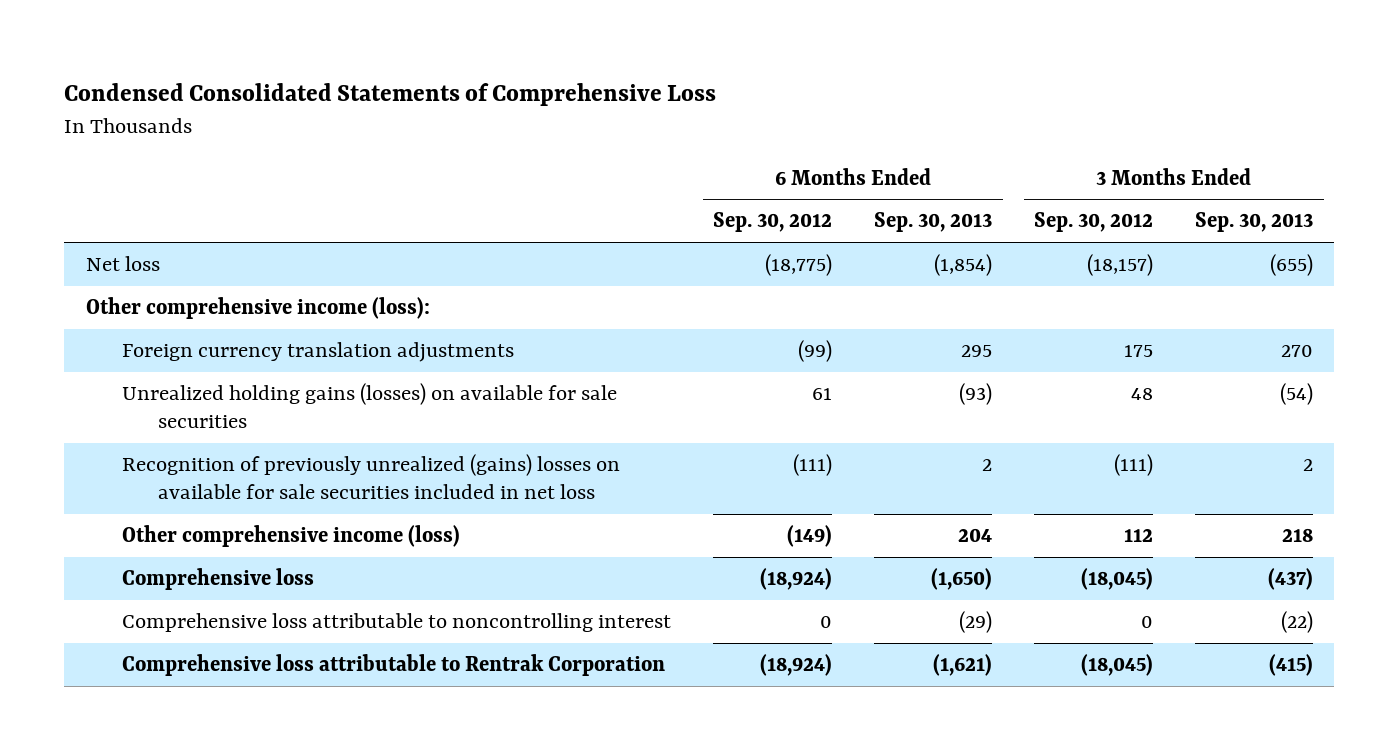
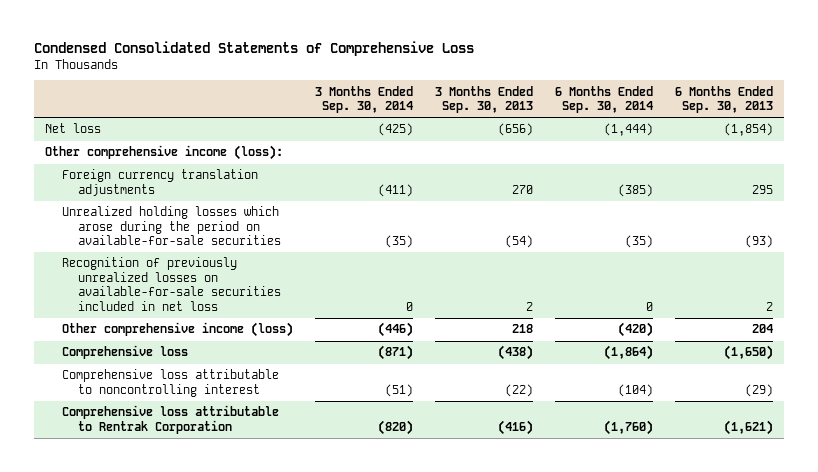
[713,212,833,233] Sep. 30, 2012 -> none
[1034,212,1154,233] Sep. 30, 2012 -> none
none -> [314,85,413,114] 3 Months Ended Sep. 30, 2014
none -> [554,85,653,114] 6 Months Ended Sep. 30, 2014
[1270,254,1314,277] (655) -> [497,123,533,137] (656)
[121,383,617,429] Unrealized holding gains (losses) on available for sale securities -> [61,206,282,246] Unrealized holding losses which arose during the period on available-for-sale securities
[121,454,620,500] Recognition of previously unrealized (gains) losses on available for sale securities included in net loss -> [61,257,282,311] Recognition of previously unrealized losses on available-for-sale securities included in net loss
[1268,568,1314,591] (437) -> [497,345,533,361] (438)
[1269,654,1314,677] (415) -> [497,419,533,435] (416)

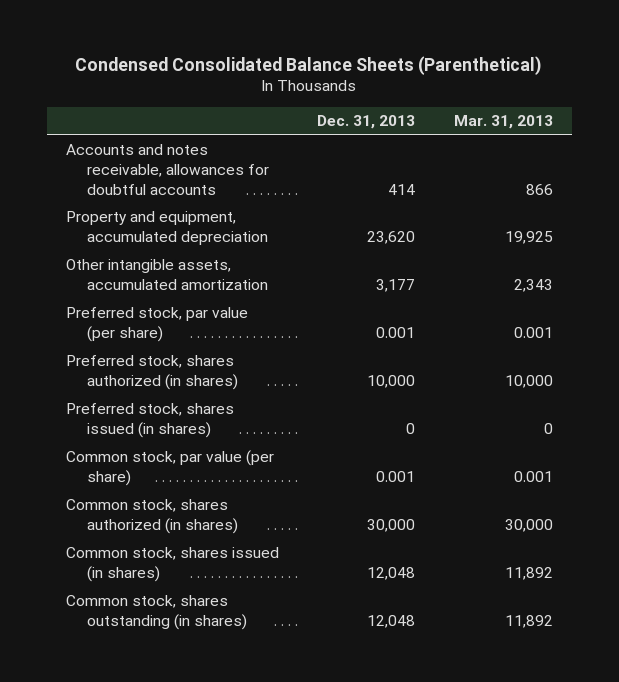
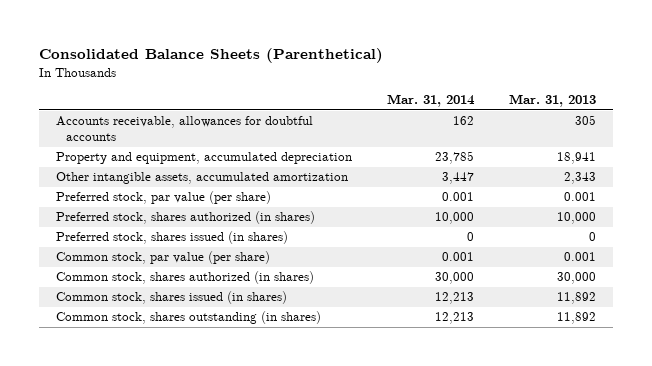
[75,55,543,75] Condensed Consolidated Balance Sheets (Parenthetical) -> [38,48,383,64] Consolidated Balance Sheets (Parenthetical)
[317,115,416,130] Dec. 31, 2013 -> none
none -> [386,94,475,108] Mar. 31, 2014
[65,144,270,195] Accounts and notes receivable, allowances for doubtful accounts -> [56,116,314,142] Accounts receivable, allowances for doubtful accounts
[525,183,553,195] 866 -> [574,115,596,126] 305
[504,231,553,245] 19,925 -> [556,152,596,165] 18,941

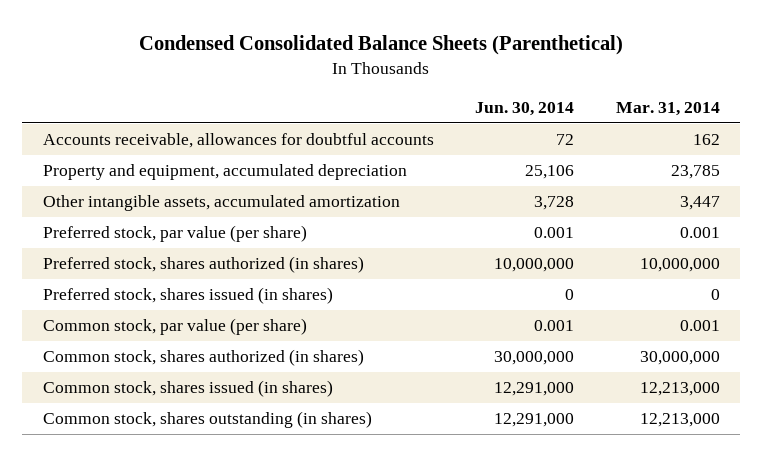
[38,48,383,64] Consolidated Balance Sheets (Parenthetical) -> [139,34,624,55] Condensed Consolidated Balance Sheets (Parenthetical)
[508,94,596,108] Mar. 31, 2013 -> none
none -> [475,101,575,116] Jun. 30, 2014
[434,212,474,225] 10,000 -> [639,258,720,273] 10,000,000
[434,272,474,285] 30,000 -> [639,351,720,366] 30,000,000
[434,292,474,305] 12,213 -> [639,382,720,397] 12,213,000
[434,312,474,325] 12,213 -> [639,413,720,428] 12,213,000

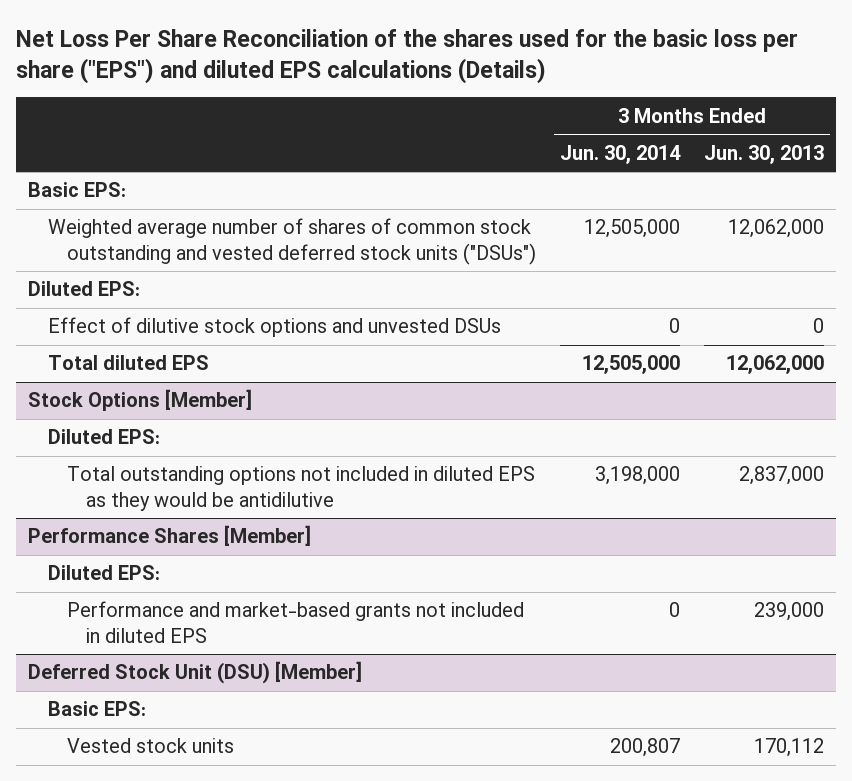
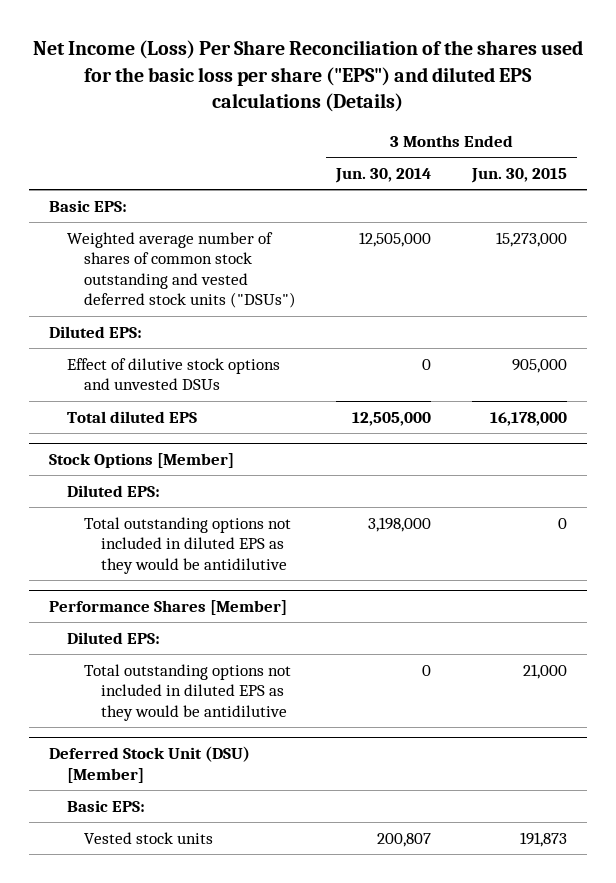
[16,28,799,84] Net Loss Per Share Reconciliation of the shares used for the basic loss per share ("EPS") and diluted EPS calculations (Details) -> [33,40,584,113] Net Income (Loss) Per Share Reconciliation of the shares used for the basic loss per share ("EPS") and diluted EPS calculations (Details)
[704,144,825,164] Jun. 30, 2013 -> none
none -> [470,168,567,184] Jun. 30, 2015
[66,601,524,643] Performance and market-based grants not included in diluted EPS -> none
none -> [83,663,291,721] Total outstanding options not included in diluted EPS as they would be antidilutive

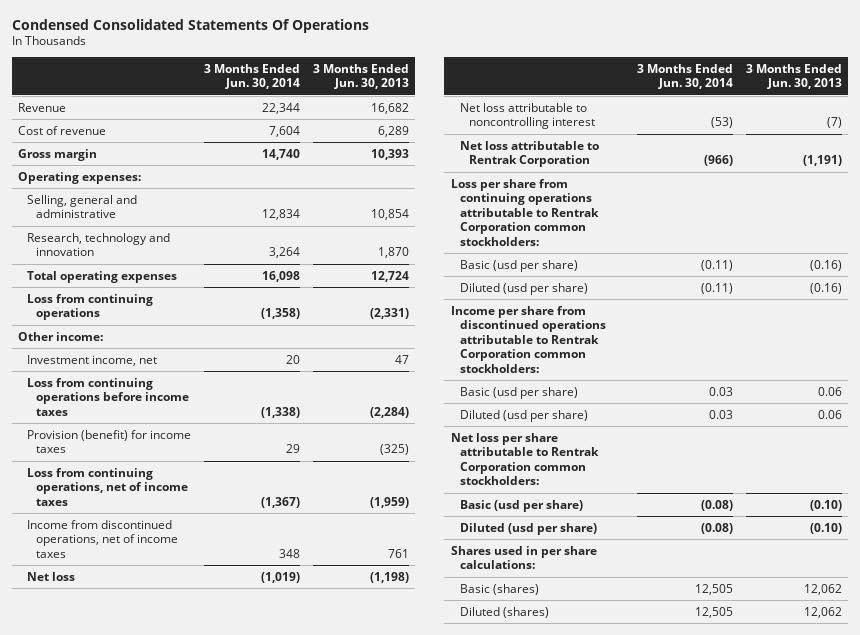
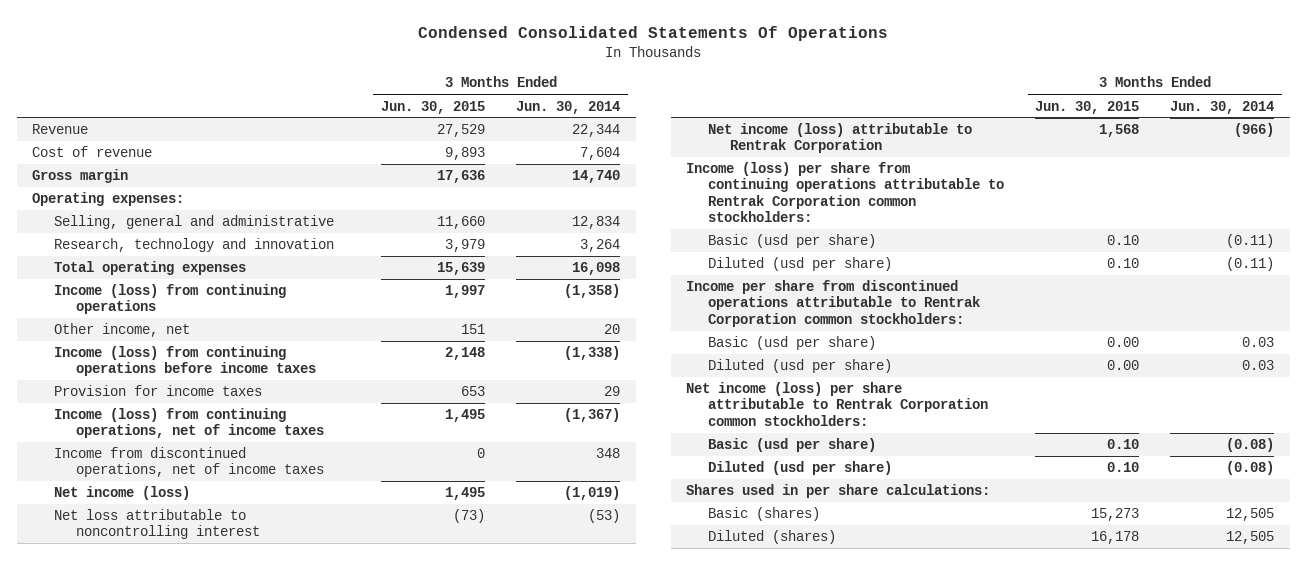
[312,63,409,90] 3 Months Ended Jun. 30, 2013 -> none
none -> [381,100,486,114] Jun. 30, 2015
[17,331,103,341] Other income: -> none
[27,293,154,321] Loss from continuing operations -> [53,284,286,315] Income (loss) from continuing operations
[27,354,158,366] Investment income, net -> [53,323,190,338] Other income, net
[27,377,190,416] Loss from continuing operations before income taxes -> [53,346,316,377] Income (loss) from continuing operations before income taxes
[27,429,192,454] Provision (benefit) for income taxes -> [53,385,262,397] Provision for income taxes
[27,467,189,506] Loss from continuing operations, net of income taxes -> [53,408,324,439] Income (loss) from continuing operations, net of income taxes
[27,571,76,581] Net loss -> [53,486,190,501] Net income (loss)
[459,140,599,168] Net loss attributable to Rentrak Corporation -> [708,123,973,154] Net income (loss) attributable to Rentrak Corporation
[450,178,599,247] Loss per share from continuing operations attributable to Rentrak Corporation common stockholders: -> [686,162,1005,223] Income (loss) per share from continuing operations attributable to Rentrak Corporation common stockholders:
[450,432,599,486] Net loss per share attributable to Rentrak Corporation common stockholders: -> [686,382,989,426] Net income (loss) per share attributable to Rentrak Corporation common stockholders:

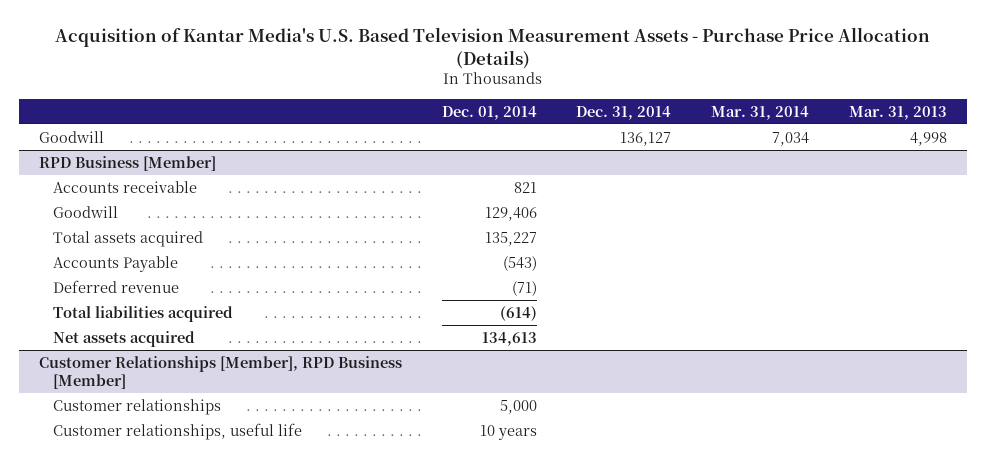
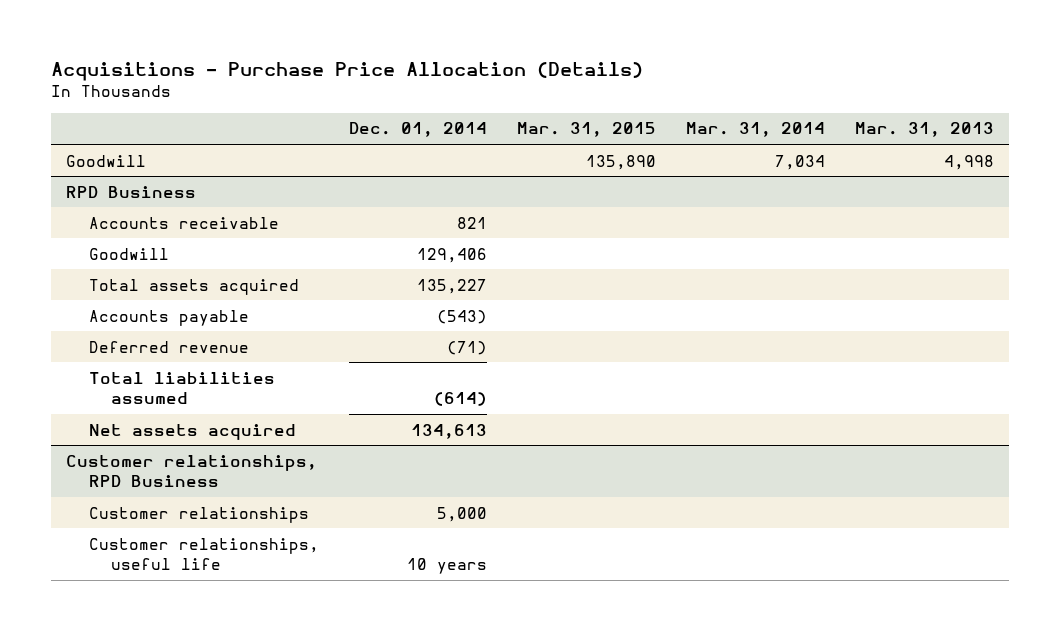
[54,26,930,69] Acquisition of Kantar Media's U.S. Based Television Measurement Assets - Purchase Price Allocation (Details) -> [51,61,644,81] Acquisitions - Purchase Price Allocation (Details)
[576,105,672,120] Dec. 31, 2014 -> none
none -> [516,122,656,138] Mar. 31, 2015
[38,155,216,171] RPD Business [Member] -> [66,185,197,198] RPD Business
[53,255,179,272] Accounts Payable -> [88,309,249,326] Accounts payable
[53,305,234,322] Total liabilities acquired -> [88,371,275,405] Total liabilities assumed
[38,355,402,389] Customer Relationships [Member], RPD Business [Member] -> [66,454,318,488] Customer relationships, RPD Business

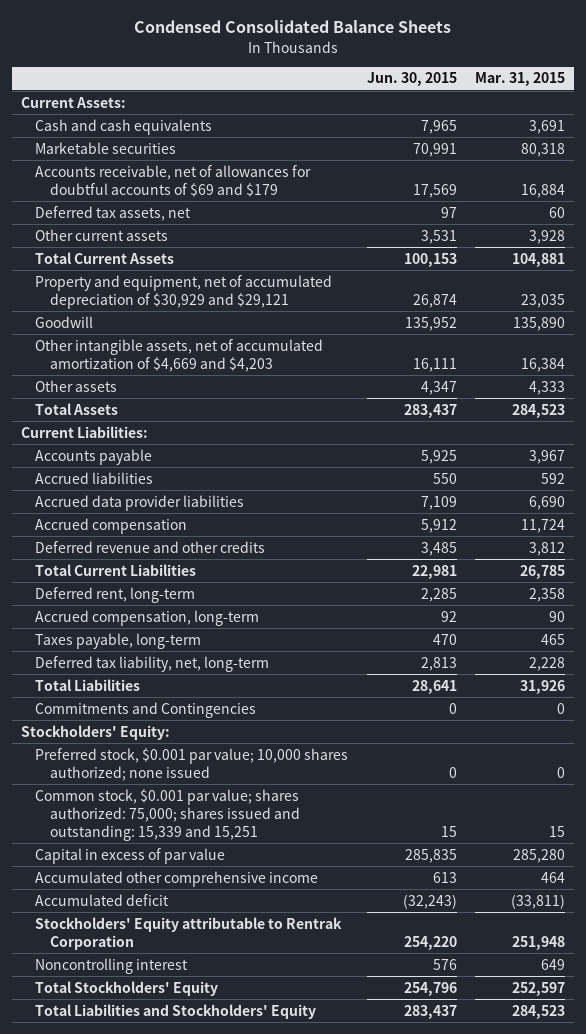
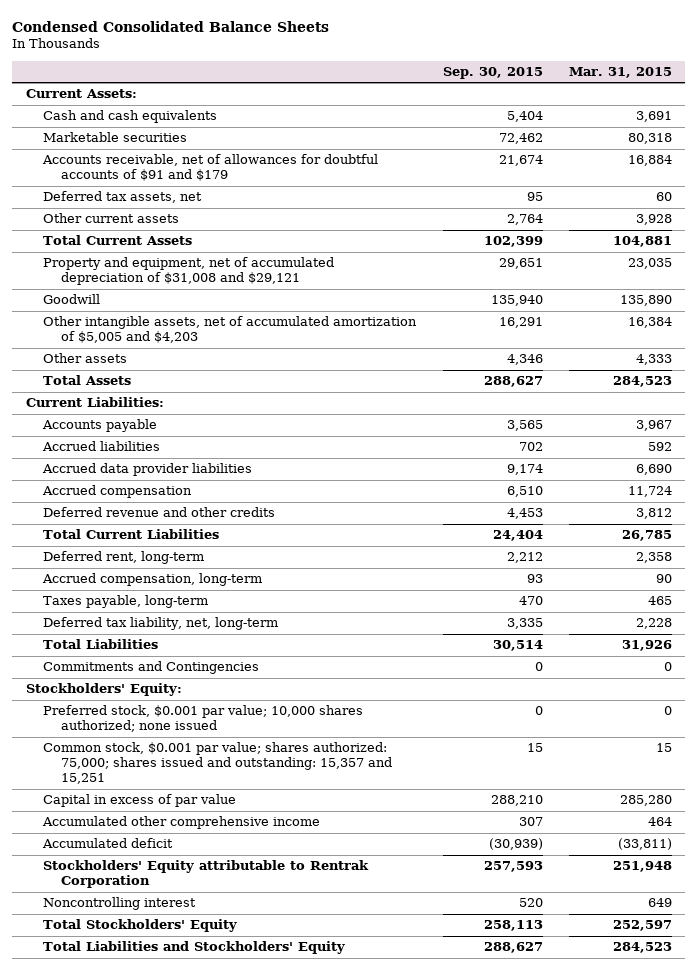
[366,72,457,87] Jun. 30, 2015 -> none
none -> [442,66,543,79] Sep. 30, 2015
[35,164,312,197] Accounts receivable, net of allowances for doubtful accounts of $69 and $179 -> [42,154,379,182] Accounts receivable, net of allowances for doubtful accounts of $91 and $179
[35,274,333,309] Property and equipment, net of accumulated depreciation of $30,929 and $29,121 -> [43,257,335,286] Property and equipment, net of accumulated depreciation of $31,008 and $29,121
[35,338,324,372] Other intangible assets, net of accumulated amortization of $4,669 and $4,203 -> [43,316,418,344] Other intangible assets, net of accumulated amortization of $5,005 and $4,203
[35,788,300,841] Common stock, $0.001 par value; shares authorized: 75,000; shares issued and outstanding: 15,339 and 15,251 -> [43,742,393,785] Common stock, $0.001 par value; shares authorized: 75,000; shares issued and outstanding: 15,357 and 15,251

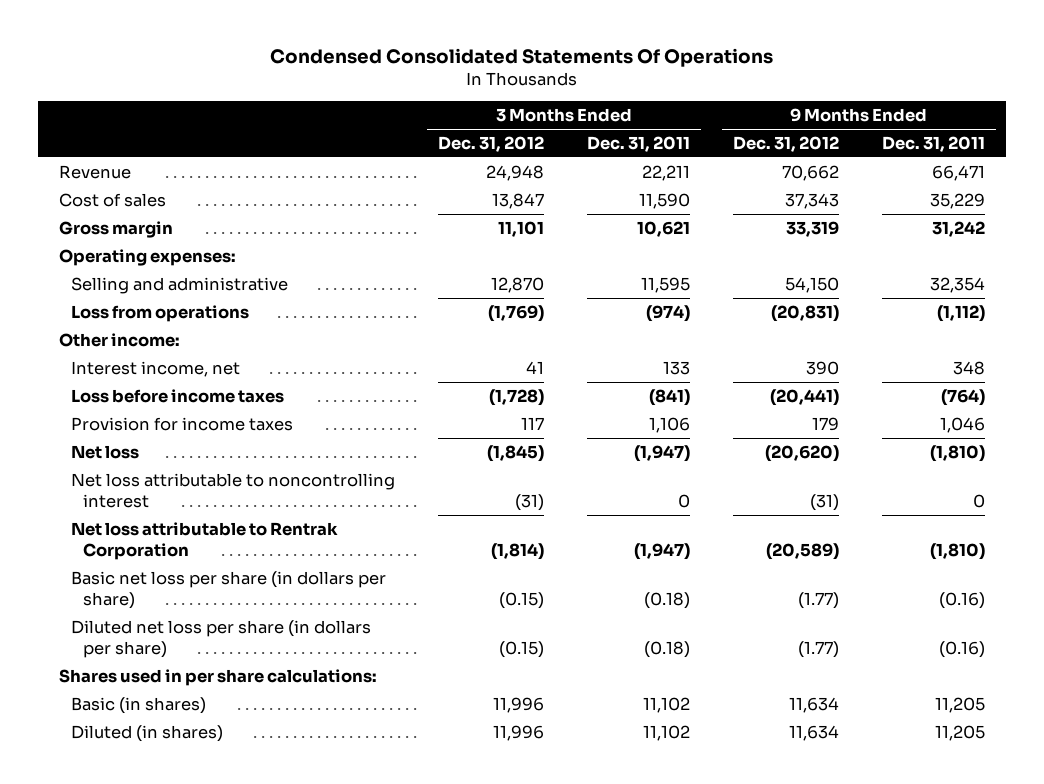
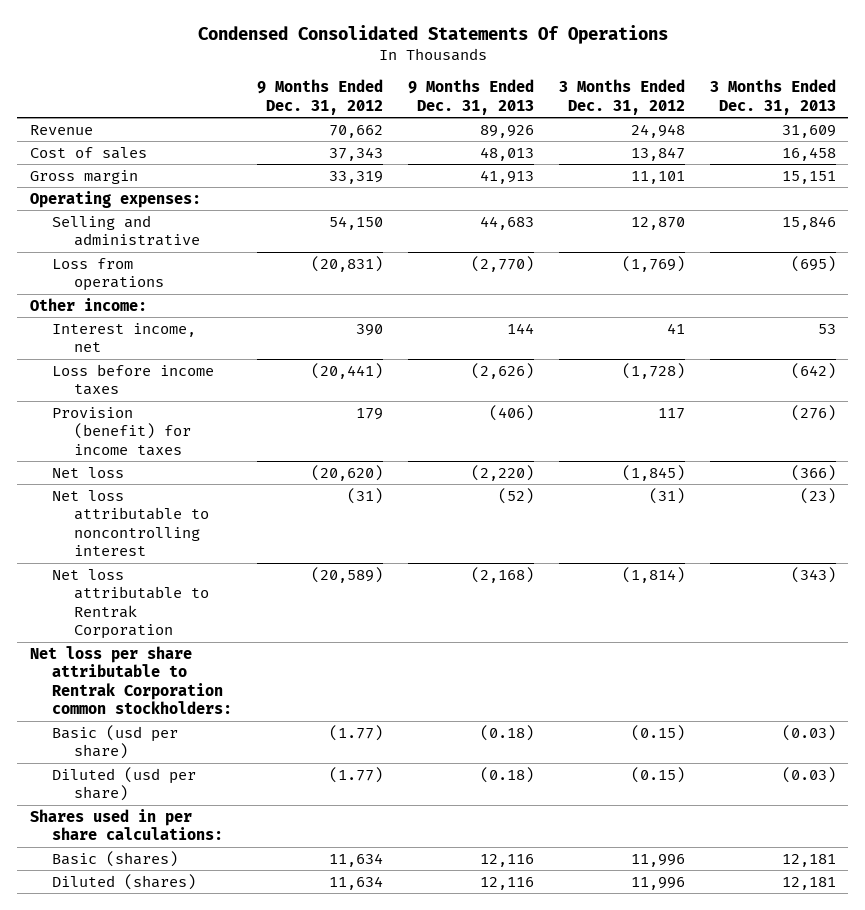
[587,135,691,152] Dec. 31, 2011 -> none
[881,135,985,152] Dec. 31, 2011 -> none
none -> [407,79,534,115] 9 Months Ended Dec. 31, 2013
none -> [709,79,836,115] 3 Months Ended Dec. 31, 2013
[71,416,294,431] Provision for income taxes -> [51,406,191,456] Provision (benefit) for income taxes
none -> [29,645,232,715] Net loss per share attributable to Rentrak Corporation common stockholders:
[71,570,387,609] Basic net loss per share (in dollars per share) -> [51,724,178,760] Basic (usd per share)
[71,619,372,658] Diluted net loss per share (in dollars per share) -> [51,766,196,802] Diluted (usd per share)
[71,696,207,714] Basic (in shares) -> [51,850,178,867] Basic (shares)
[71,724,224,742] Diluted (in shares) -> [51,873,196,890] Diluted (shares)

